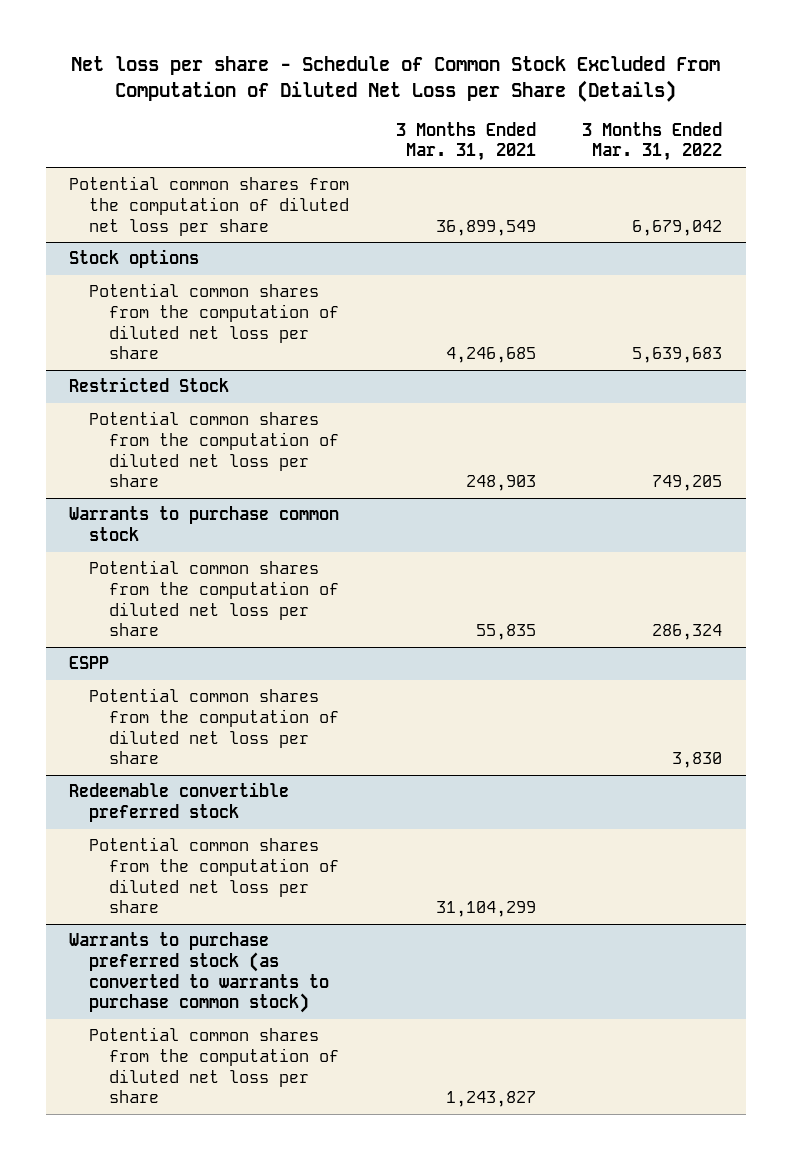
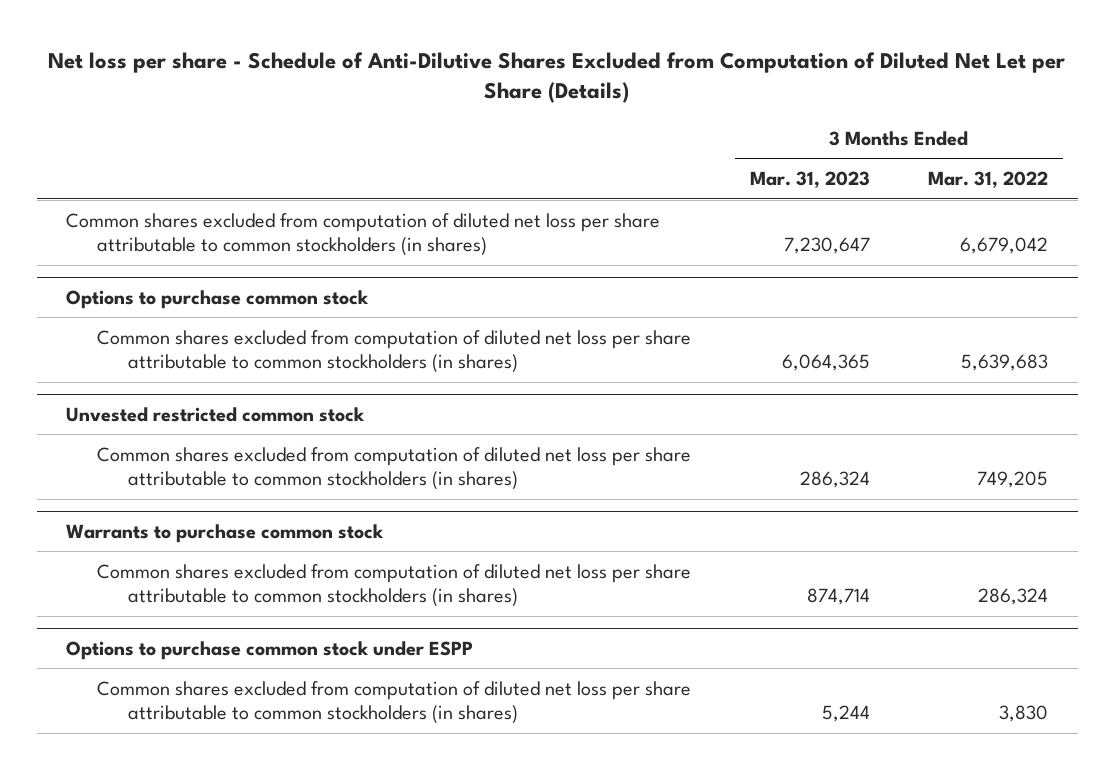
[70,56,720,102] Net loss per share - Schedule of Common Stock Excluded From Computation of Diluted Net Loss per Share (Details) -> [48,51,1066,104] Net loss per share - Schedule of Anti-Dilutive Shares Excluded from Computation of Diluted Net Let per Share (Details)
[395,121,536,162] 3 Months Ended Mar. 31, 2021 -> none
none -> [749,171,870,189] Mar. 31, 2023
[69,176,350,236] Potential common shares from the computation of diluted net loss per share -> [66,212,661,257] Common shares excluded from computation of diluted net loss per share attributable to common stockholders (in shares)
[69,249,200,269] Stock options -> [66,289,370,309] Options to purchase common stock
[89,283,340,360] Potential common shares from the computation of diluted net loss per share -> [97,329,692,374] Common shares excluded from computation of diluted net loss per share attributable to common stockholders (in shares)
[69,377,230,393] Restricted Stock -> [66,406,366,422] Unvested restricted common stock
[89,411,340,488] Potential common shares from the computation of diluted net loss per share -> [97,446,692,491] Common shares excluded from computation of diluted net loss per share attributable to common stockholders (in shares)
[69,782,290,822] Redeemable convertible preferred stock -> none
[89,837,340,914] Potential common shares from the computation of diluted net loss per share -> none
[69,932,330,1014] Warrants to purchase preferred stock (as converted to warrants to purchase common stock) -> none
[89,1027,340,1104] Potential common shares from the computation of diluted net loss per share -> none
[89,560,340,637] Potential common shares from the computation of diluted net loss per share -> [97,563,692,608] Common shares excluded from computation of diluted net loss per share attributable to common stockholders (in shares)
[69,656,110,670] ESPP -> [66,640,474,660] Options to purchase common stock under ESPP
[89,688,340,765] Potential common shares from the computation of diluted net loss per share -> [97,680,692,725] Common shares excluded from computation of diluted net loss per share attributable to common stockholders (in shares)

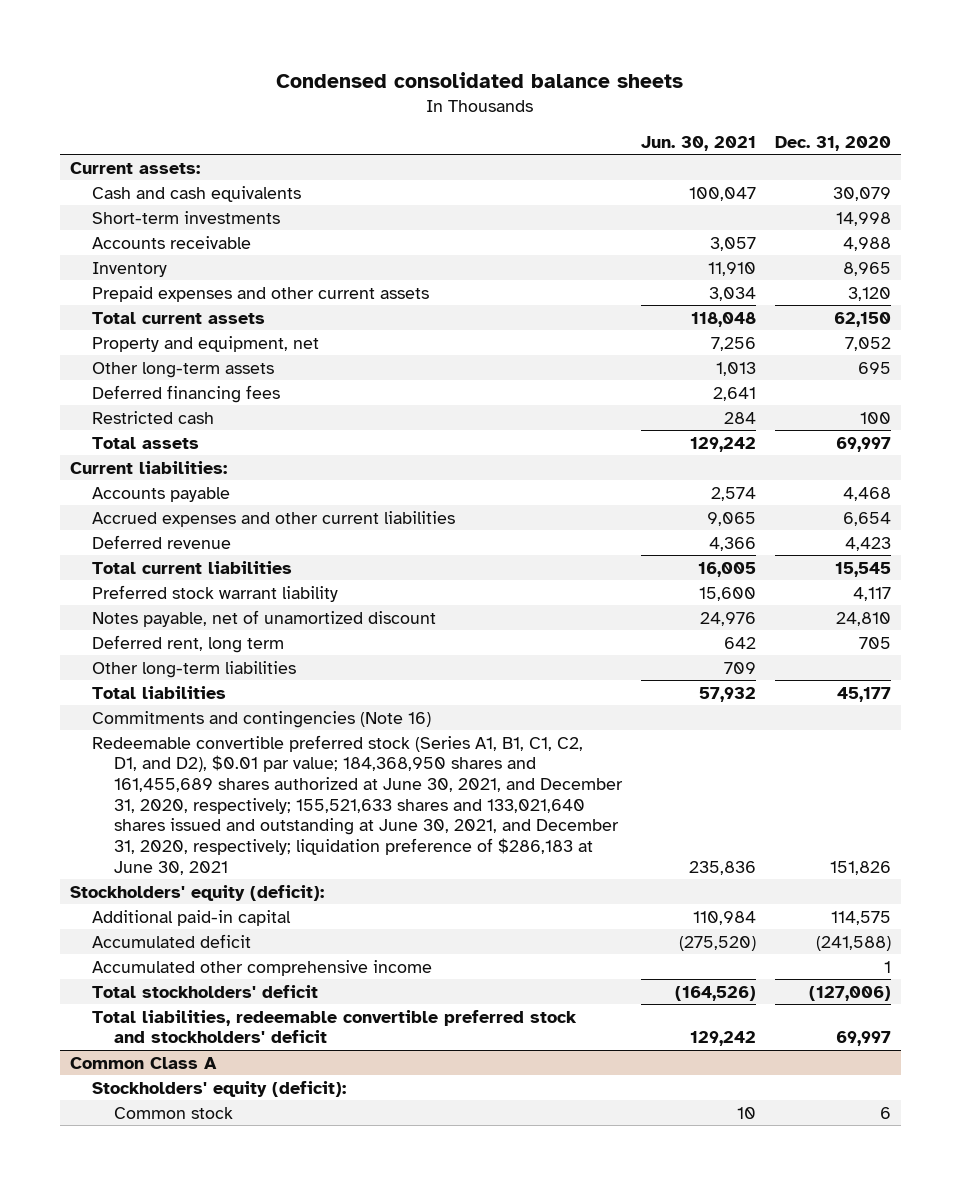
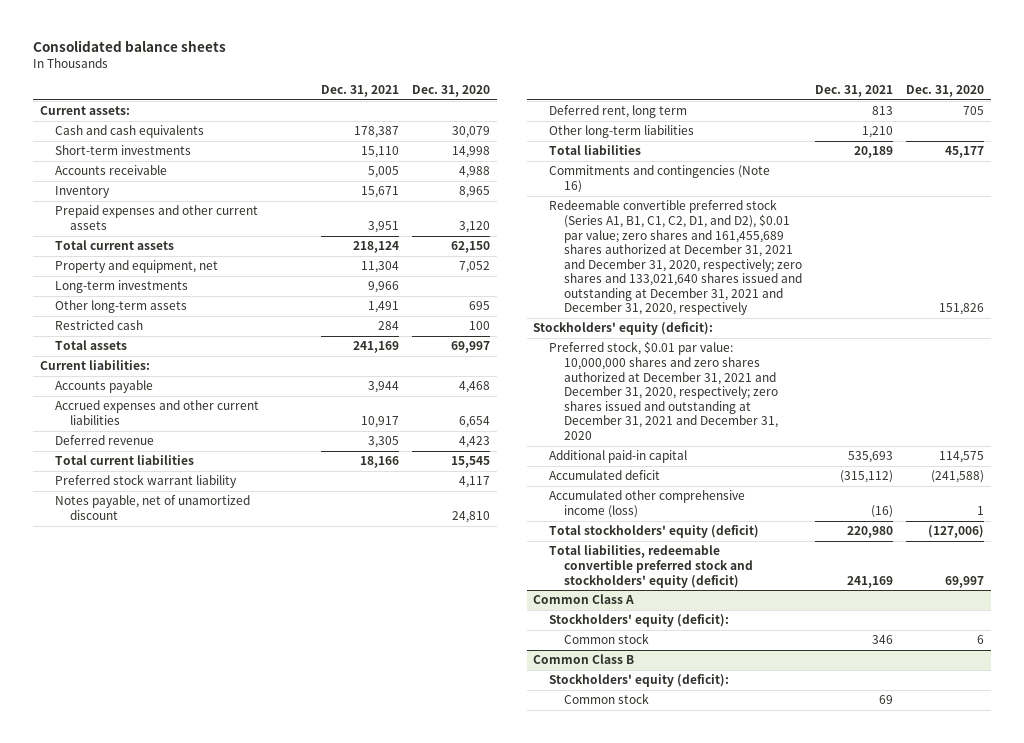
[276,71,684,88] Condensed consolidated balance sheets -> [32,39,226,52] Consolidated balance sheets
[640,135,756,151] Jun. 30, 2021 -> none
none -> [321,85,400,98] Dec. 31, 2021
none -> [54,280,188,294] Long-term investments
[91,384,280,403] Deferred financing fees -> none
[91,734,623,875] Redeemable convertible preferred stock (Series A1, B1, C1, C2, D1, and D2), $0.01 par value; 184,368,950 shares and 161,455,689 shares authorized at June 30, 2021, and December 31, 2020, respectively; 155,521,633 shares and 133,021,640 shares issued and outstanding at June 30, 2021, and December 31, 2020, respectively; liquidation preference of $286,183 at June 30, 2021 -> [548,199,803,316] Redeemable convertible preferred stock (Series A1, B1, C1, C2, D1, and D2), $0.01 par value; zero shares and 161,455,689 shares authorized at December 31, 2021 and December 31, 2020, respectively; zero shares and 133,021,640 shares issued and outstanding at December 31, 2021 and December 31, 2020, respectively
none -> [548,341,779,440] Preferred stock, $0.01 par value: 10,000,000 shares and zero shares authorized at December 31, 2021 and December 31, 2020, respectively; zero shares issued and outstanding at December 31, 2021 and December 31, 2020
[91,959,432,976] Accumulated other comprehensive income -> [548,490,745,519] Accumulated other comprehensive income (loss)
[91,984,318,998] Total stockholders' deficit -> [548,525,759,539] Total stockholders' equity (deficit)
[91,1009,577,1044] Total liabilities, redeemable convertible preferred stock and stockholders' deficit -> [548,545,754,588] Total liabilities, redeemable convertible preferred stock and stockholders' equity (deficit)
none -> [533,654,635,665] Common Class B
none -> [548,674,729,688] Stockholders' equity (deficit):
none -> [564,693,650,705] Common stock

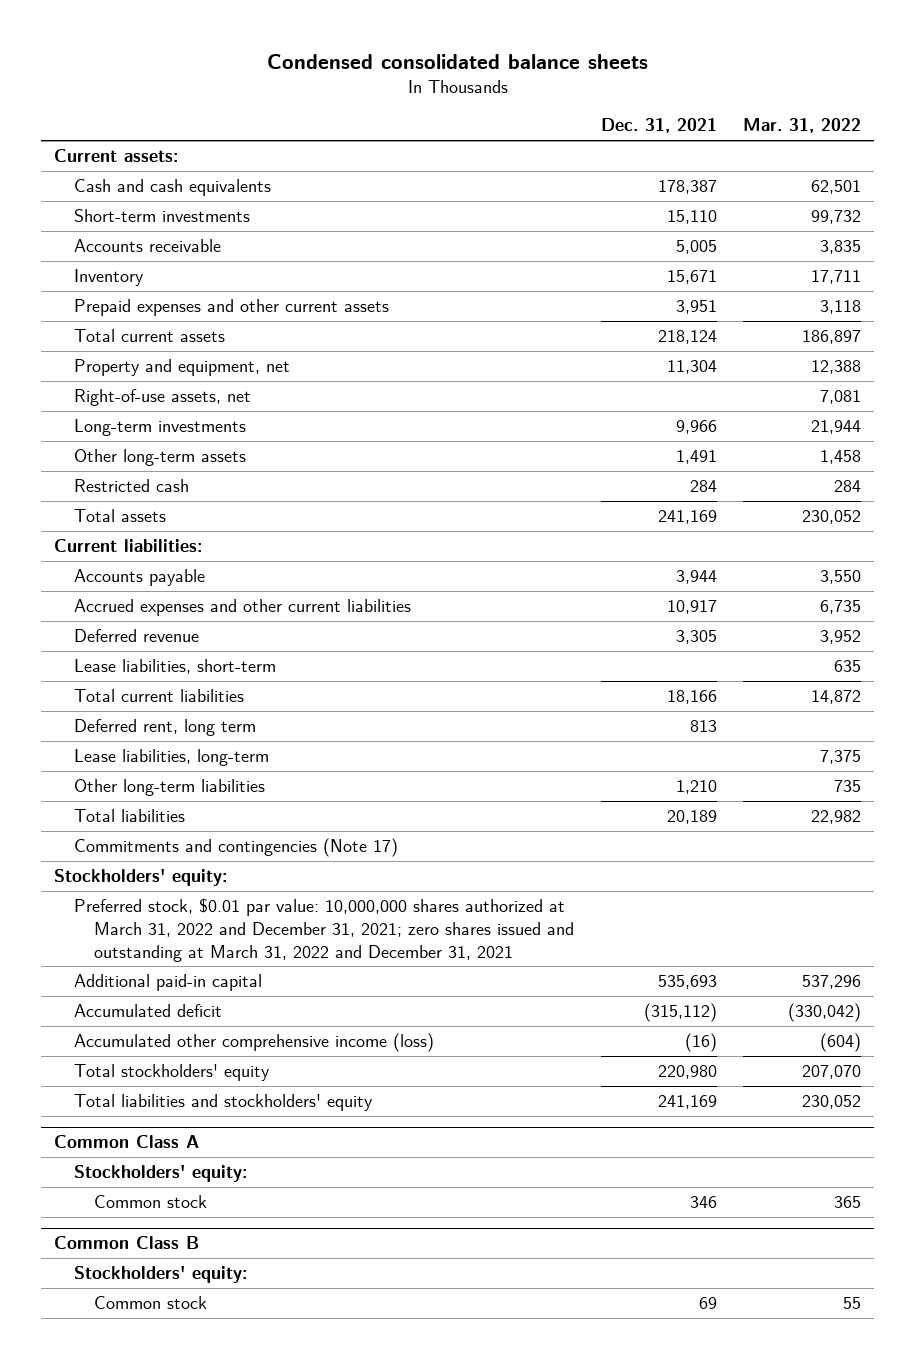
[32,39,226,52] Consolidated balance sheets -> [266,53,648,69] Condensed consolidated balance sheets
[412,85,491,98] Dec. 31, 2020 -> none
none -> [743,118,862,134] Mar. 31, 2022
none -> [74,389,252,407] Right-of-use assets, net
none -> [74,659,277,675] Lease liabilities, short-term
[54,474,237,489] Preferred stock warrant liability -> none
[54,495,250,521] Notes payable, net of unamortized discount -> none
none -> [74,749,270,767] Lease liabilities, long-term
[548,199,803,316] Redeemable convertible preferred stock (Series A1, B1, C1, C2, D1, and D2), $0.01 par value; zero shares and 161,455,689 shares authorized at December 31, 2021 and December 31, 2020, respectively; zero shares and 133,021,640 shares issued and outstanding at December 31, 2021 and December 31, 2020, respectively -> none
[548,165,770,194] Commitments and contingencies (Note 16) -> [74,838,399,858] Commitments and contingencies (Note 17)
[533,322,714,336] Stockholders' equity (deficit): -> [54,869,228,887] Stockholders' equity:
[548,341,779,440] Preferred stock, $0.01 par value: 10,000,000 shares and zero shares authorized at December 31, 2021 and December 31, 2020, respectively; zero shares issued and outstanding at December 31, 2021 and December 31, 2020 -> [74,898,575,962] Preferred stock, $0.01 par value: 10,000,000 shares authorized at March 31, 2022 and December 31, 2021; zero shares issued and outstanding at March 31, 2022 and December 31, 2021
[548,525,759,539] Total stockholders' equity (deficit) -> [74,1064,271,1082] Total stockholders' equity
[548,545,754,588] Total liabilities, redeemable convertible preferred stock and stockholders' equity (deficit) -> [74,1094,374,1112] Total liabilities and stockholders' equity
[548,614,729,628] Stockholders' equity (deficit): -> [74,1165,248,1183] Stockholders' equity:
[548,674,729,688] Stockholders' equity (deficit): -> [74,1266,248,1284] Stockholders' equity:

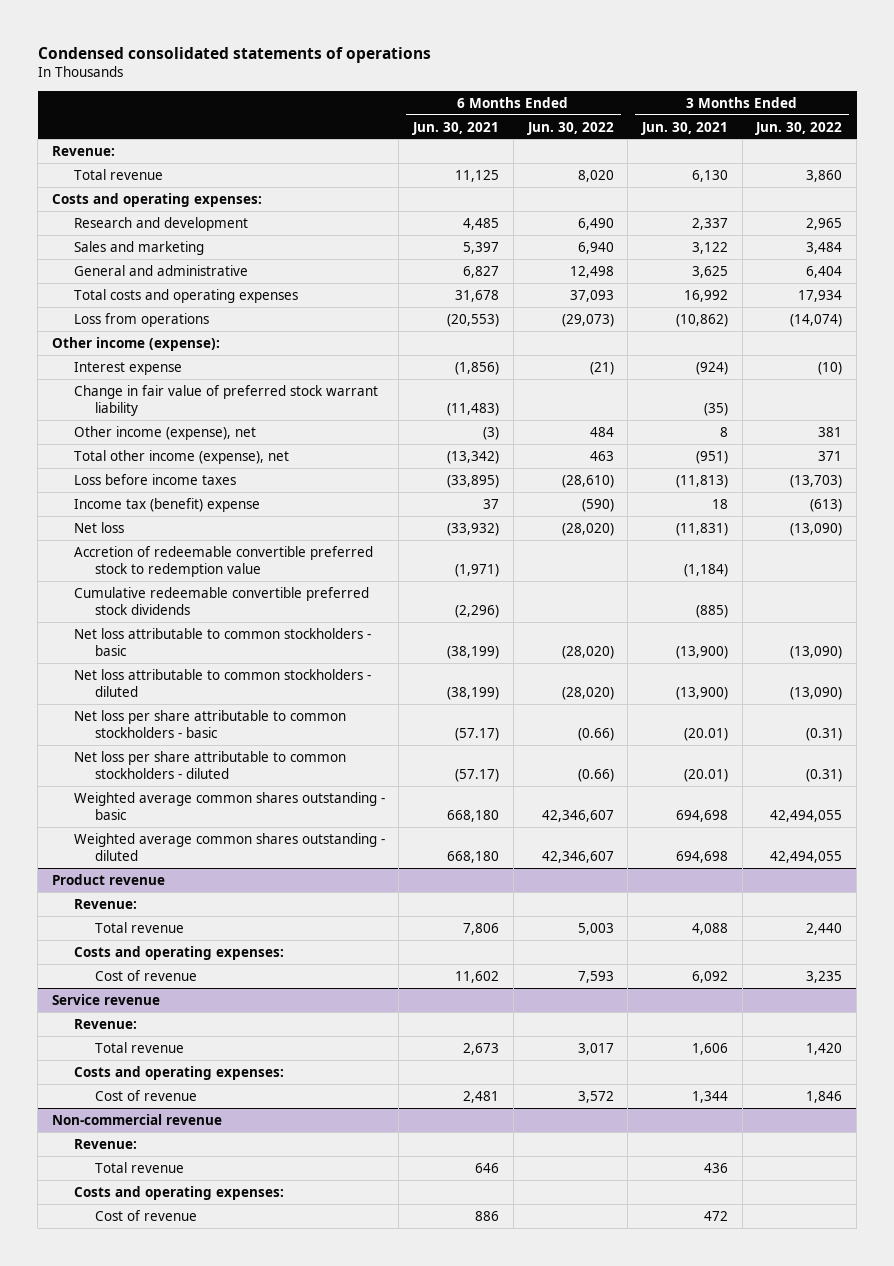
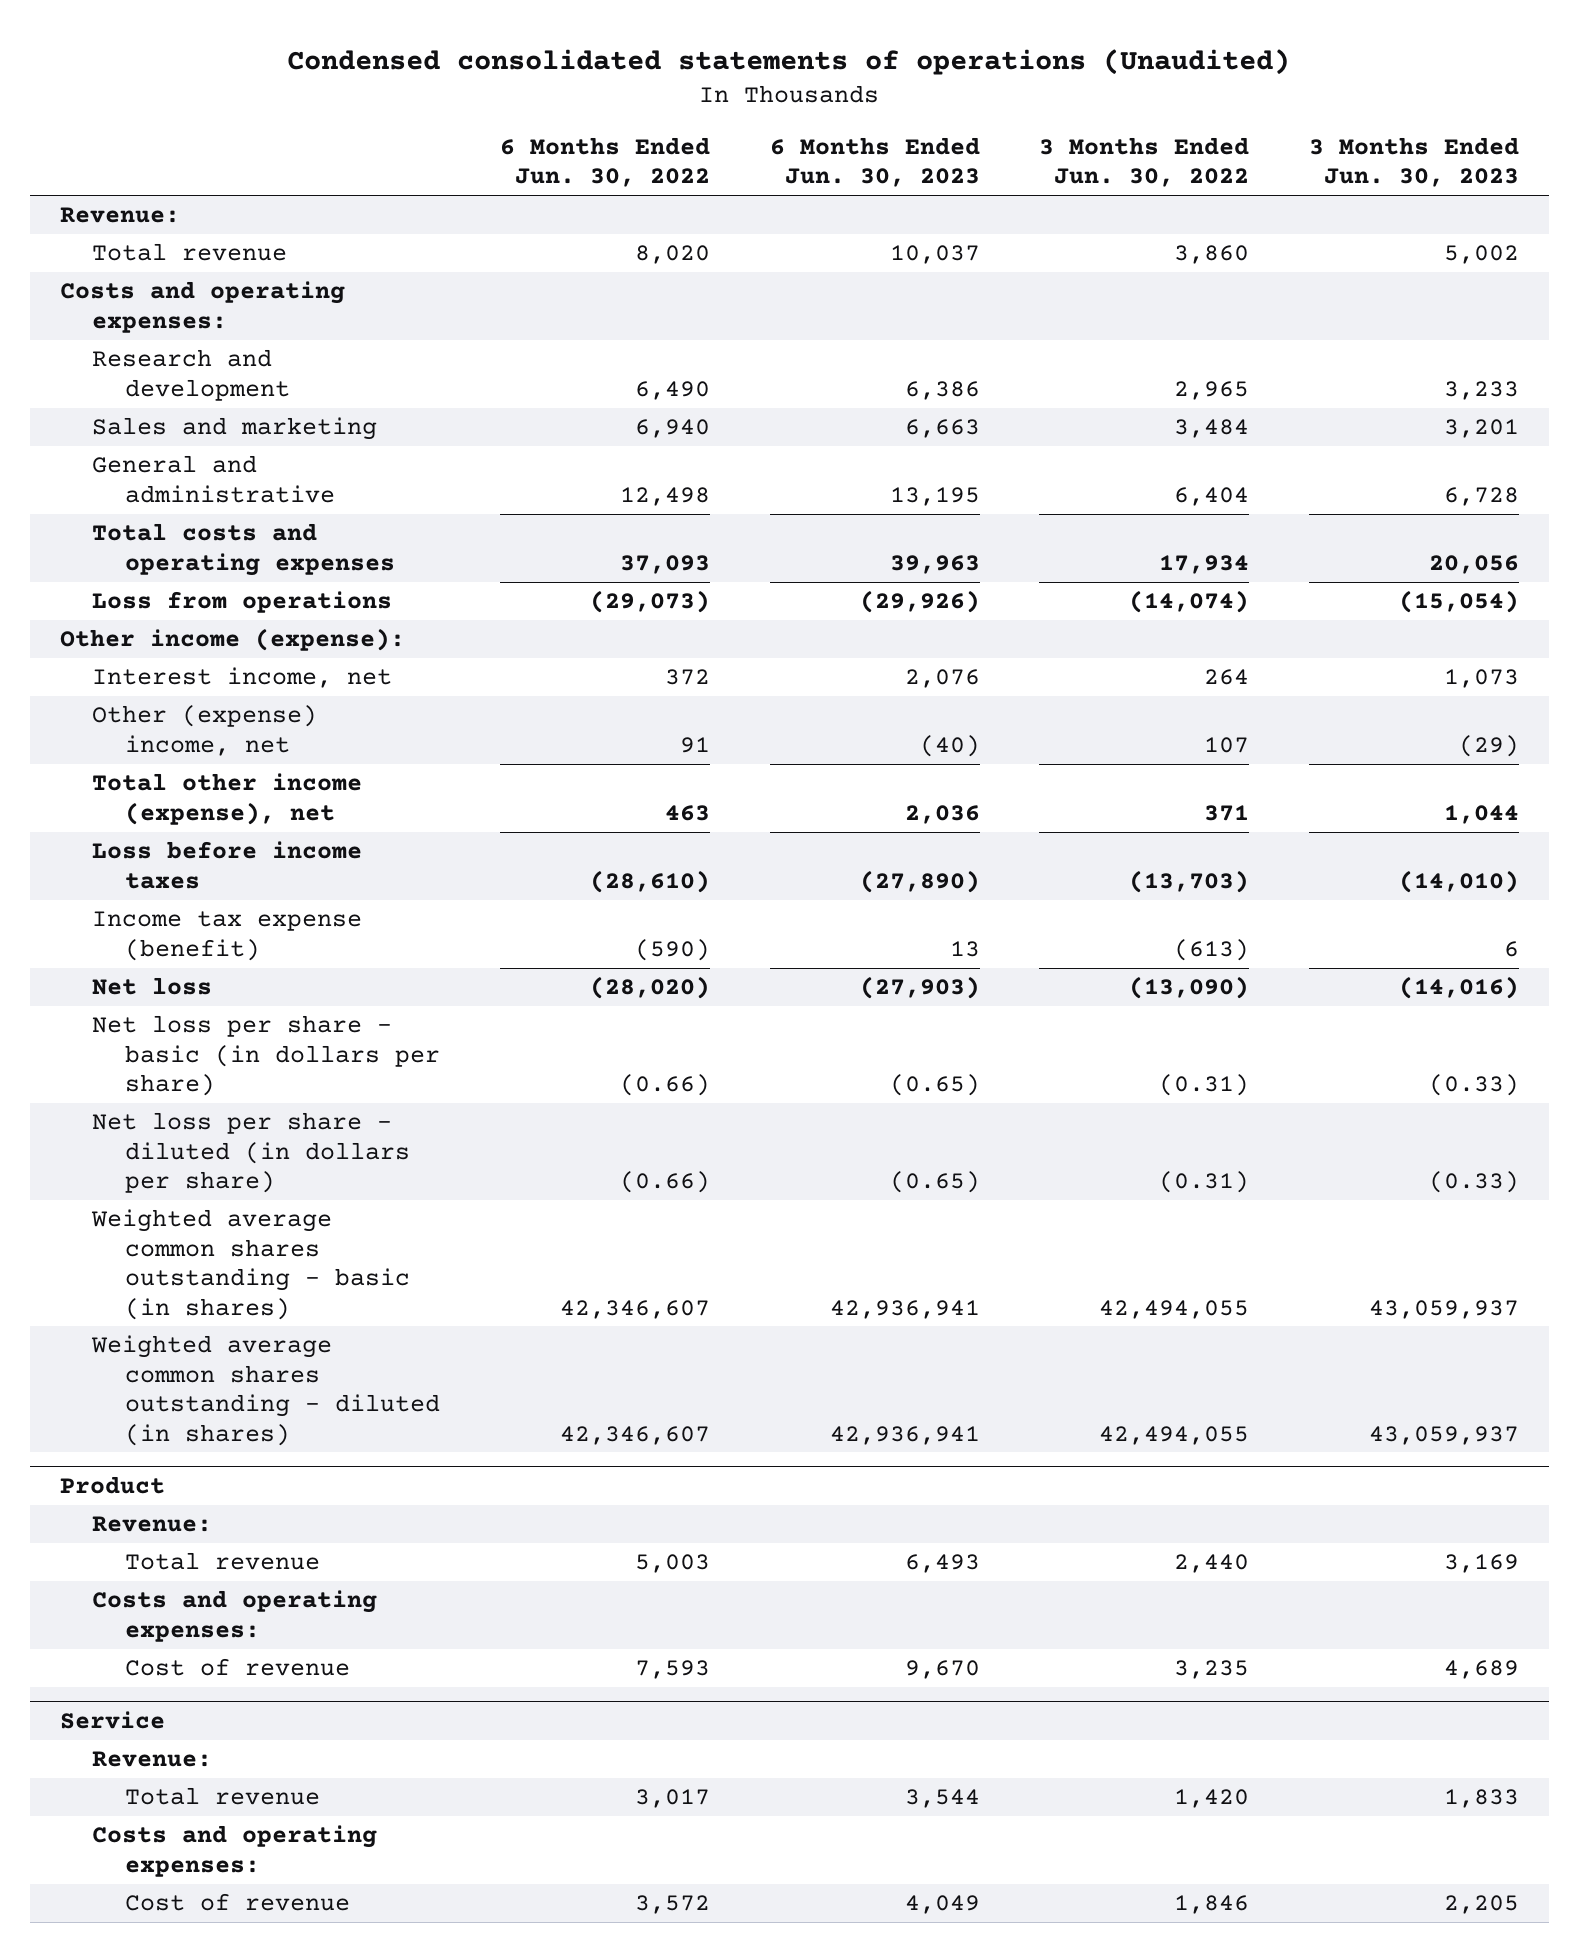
[37,47,431,64] Condensed consolidated statements of operations -> [287,48,1291,75] Condensed consolidated statements of operations (Unaudited)
[412,121,500,135] Jun. 30, 2021 -> none
[640,121,728,135] Jun. 30, 2021 -> none
none -> [769,136,980,188] 6 Months Ended Jun. 30, 2023
none -> [1309,136,1520,188] 3 Months Ended Jun. 30, 2023
[73,361,182,375] Interest expense -> none
[73,384,378,417] Change in fair value of preferred stock warrant liability -> none
none -> [92,667,393,689] Interest income, net
[73,425,256,440] Other income (expense), net -> [92,705,318,756] Other (expense) income, net
[589,426,614,437] 484 -> [679,736,710,753] 91
[818,426,843,437] 381 -> [1204,736,1250,753] 107
[73,497,260,512] Income tax (benefit) expense -> [92,911,363,961] Income tax expense (benefit)
[73,545,373,578] Accretion of redeemable convertible preferred stock to redemption value -> none
[73,586,369,616] Cumulative redeemable convertible preferred stock dividends -> none
[73,627,371,657] Net loss attributable to common stockholders - basic -> none
[73,668,371,698] Net loss attributable to common stockholders - diluted -> none
[73,709,346,739] Net loss per share attributable to common stockholders - basic -> [92,1015,441,1097] Net loss per share - basic (in dollars per share)
[73,750,346,780] Net loss per share attributable to common stockholders - diluted -> [92,1112,411,1194] Net loss per share - diluted (in dollars per share)
[73,791,385,821] Weighted average common shares outstanding - basic -> [91,1209,411,1320] Weighted average common shares outstanding - basic (in shares)
[73,832,385,862] Weighted average common shares outstanding - diluted -> [91,1335,441,1446] Weighted average common shares outstanding - diluted (in shares)
[52,873,166,885] Product revenue -> [59,1476,165,1495] Product
[52,993,161,1005] Service revenue -> [59,1711,165,1730] Service
[52,1113,223,1125] Non-commercial revenue -> none
[73,1138,137,1149] Revenue: -> none
[95,1161,185,1173] Total revenue -> none
[73,1185,284,1200] Costs and operating expenses: -> none
[95,1209,198,1221] Cost of revenue -> none

